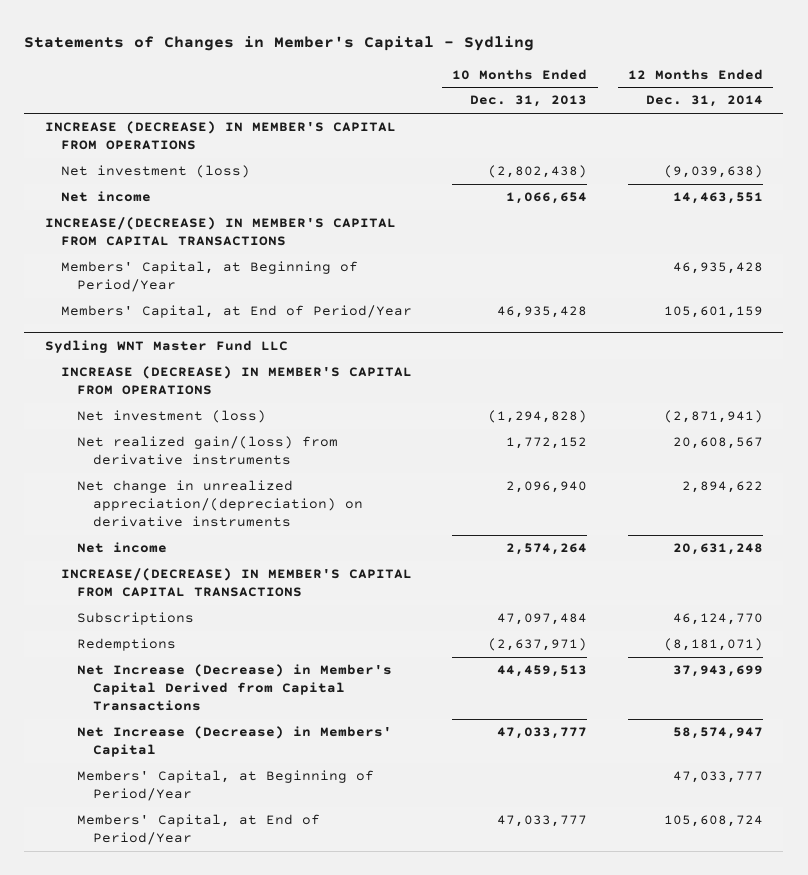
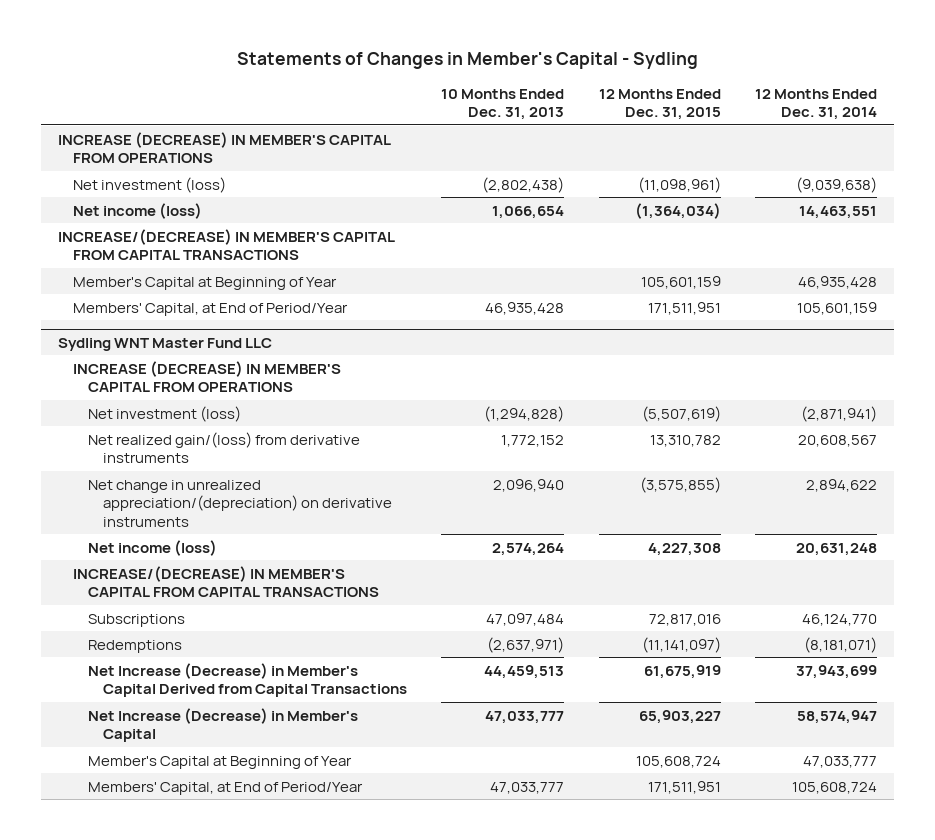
none -> [598,88,721,121] 12 Months Ended Dec. 31, 2015
[60,191,151,203] Net income -> [73,202,203,219] Net income (loss)
[60,261,358,293] Members' Capital, at Beginning of Period/Year -> [73,276,338,290] Member's Capital at Beginning of Year
[76,542,167,554] Net income -> [88,539,218,556] Net income (loss)
[76,726,392,758] Net Increase (Decrease) in Members' Capital -> [88,707,359,743] Net Increase (Decrease) in Member's Capital
[76,770,374,802] Members' Capital, at Beginning of Period/Year -> [88,755,353,769] Member's Capital at Beginning of Year

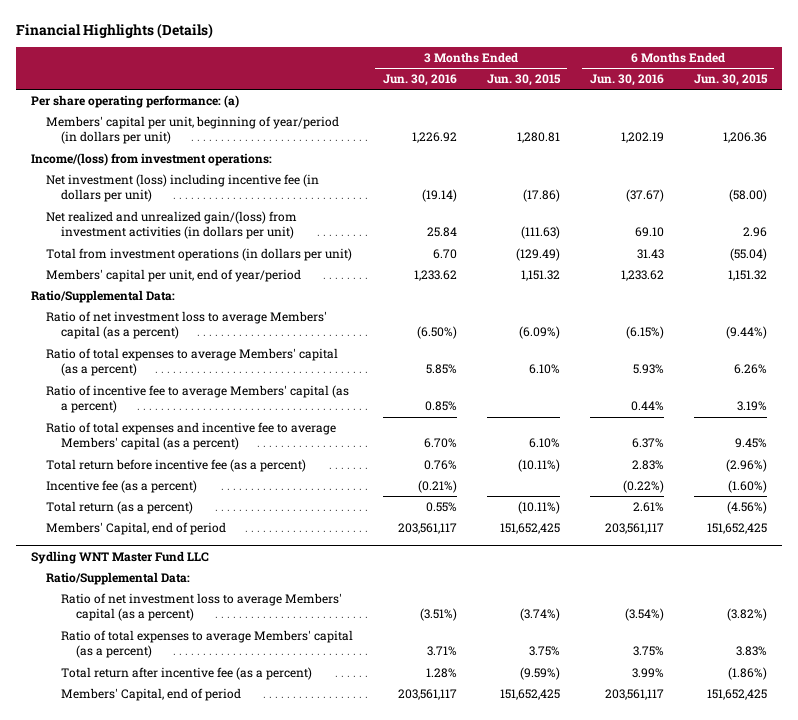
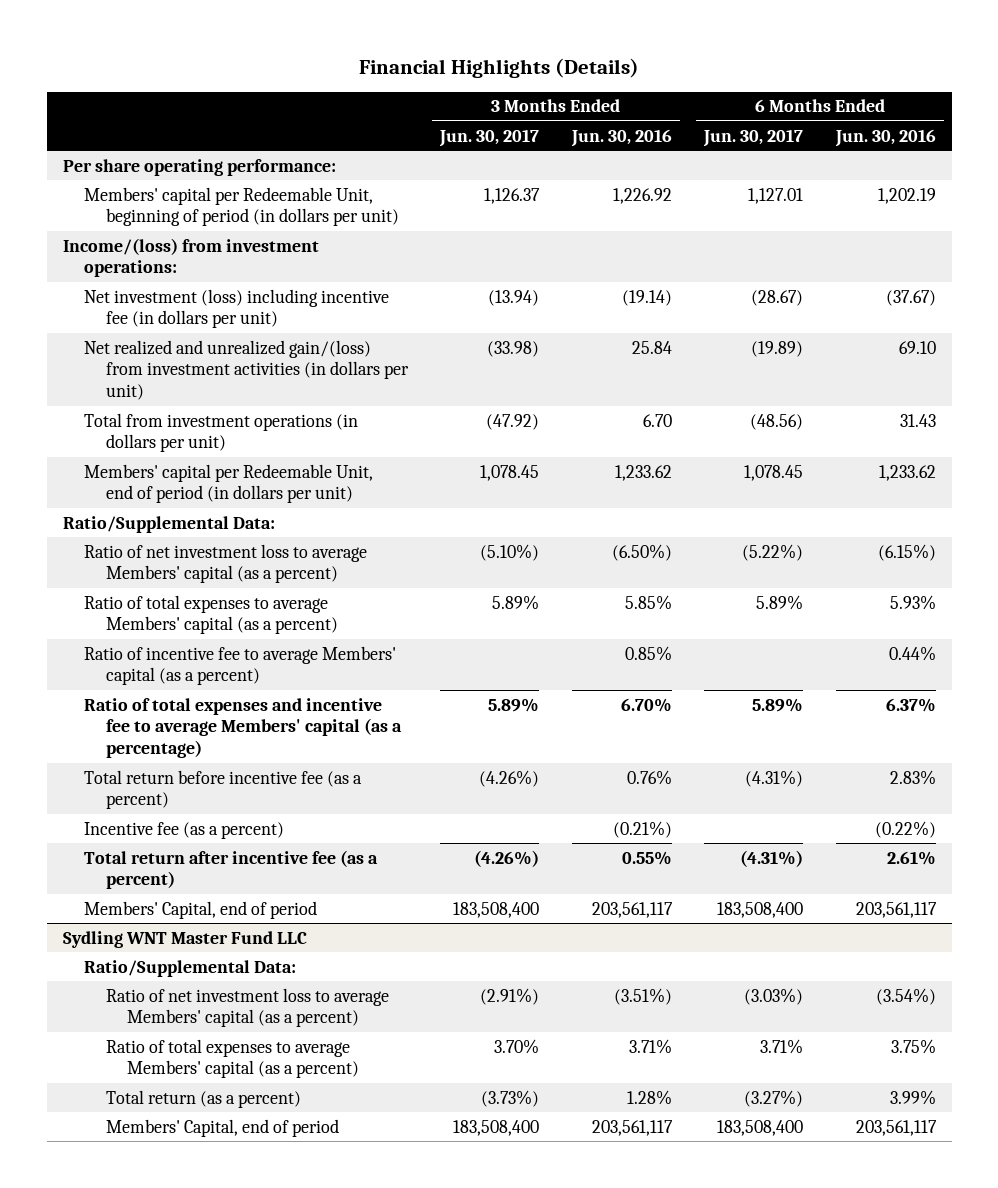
[486,73,561,86] Jun. 30, 2015 -> none
[693,73,768,86] Jun. 30, 2015 -> none
none -> [439,128,540,147] Jun. 30, 2017
none -> [703,128,804,147] Jun. 30, 2017
[30,94,239,108] Per share operating performance: (a) -> [62,158,336,176] Per share operating performance:
[45,115,339,145] Members' capital per unit, beginning of year/period (in dollars per unit) -> [84,186,399,227] Members' capital per Redeemable Unit, beginning of period (in dollars per unit)
[45,268,301,282] Members' capital per unit, end of year/period -> [84,463,374,504] Members' capital per Redeemable Unit, end of period (in dollars per unit)
[45,421,336,451] Ratio of total expenses and incentive fee to average Members' capital (as a percent) -> [84,697,402,759] Ratio of total expenses and incentive fee to average Members' capital (as a percentage)
[45,500,193,514] Total return (as a percent) -> [84,849,379,890] Total return after incentive fee (as a percent)
[60,666,312,680] Total return after incentive fee (as a percent) -> [105,1089,301,1108] Total return (as a percent)

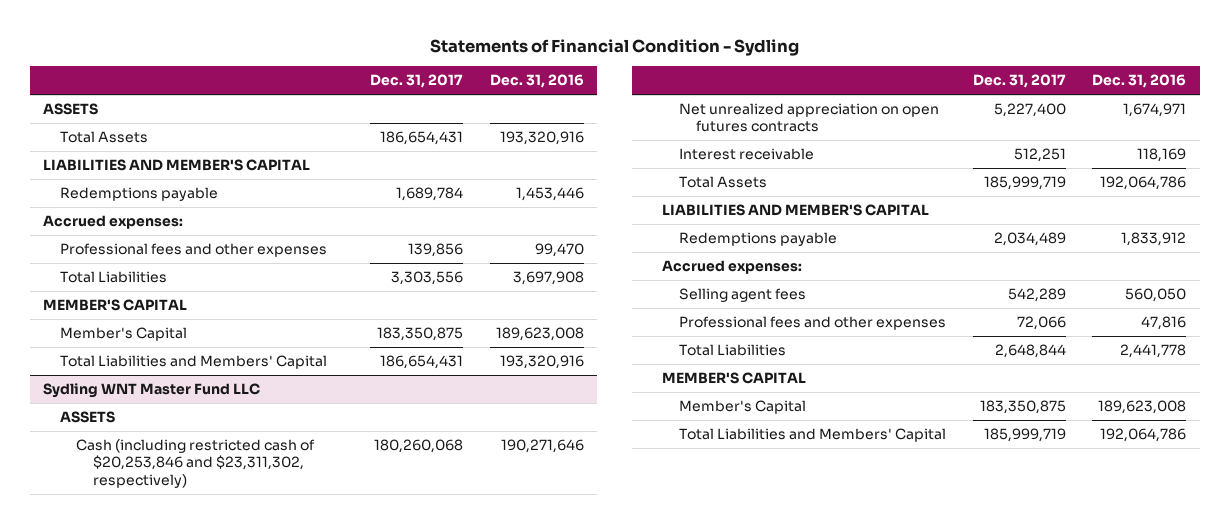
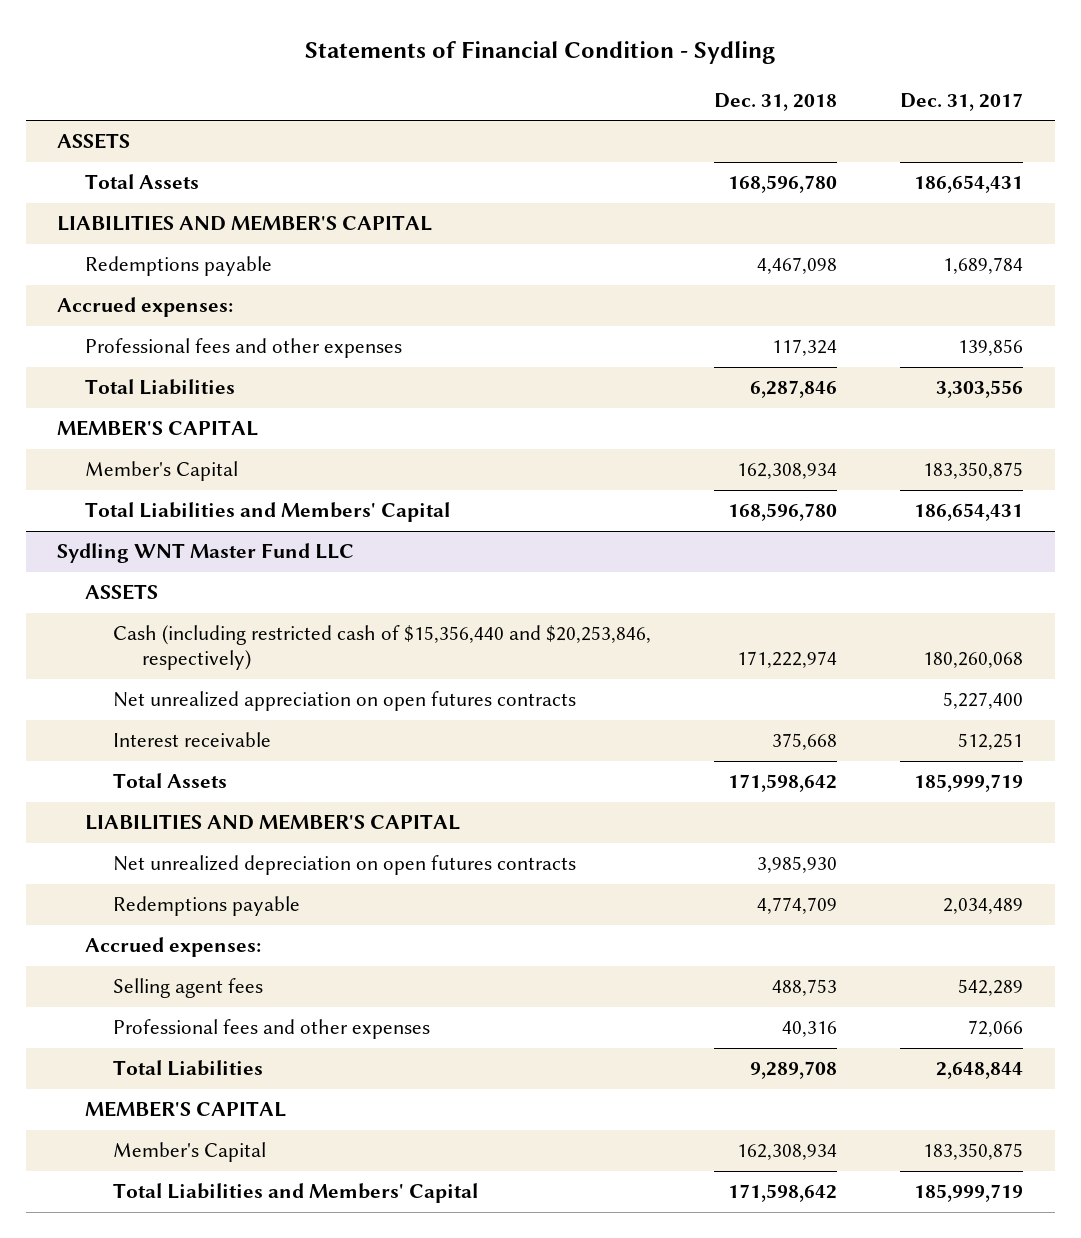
[489,74,584,89] Dec. 31, 2016 -> none
none -> [714,92,838,111] Dec. 31, 2018
[76,439,316,488] Cash (including restricted cash of $20,253,846 and $23,311,302, respectively) -> [113,625,652,670] Cash (including restricted cash of $15,356,440 and $20,253,846, respectively)
none -> [113,855,577,876] Net unrealized depreciation on open futures contracts

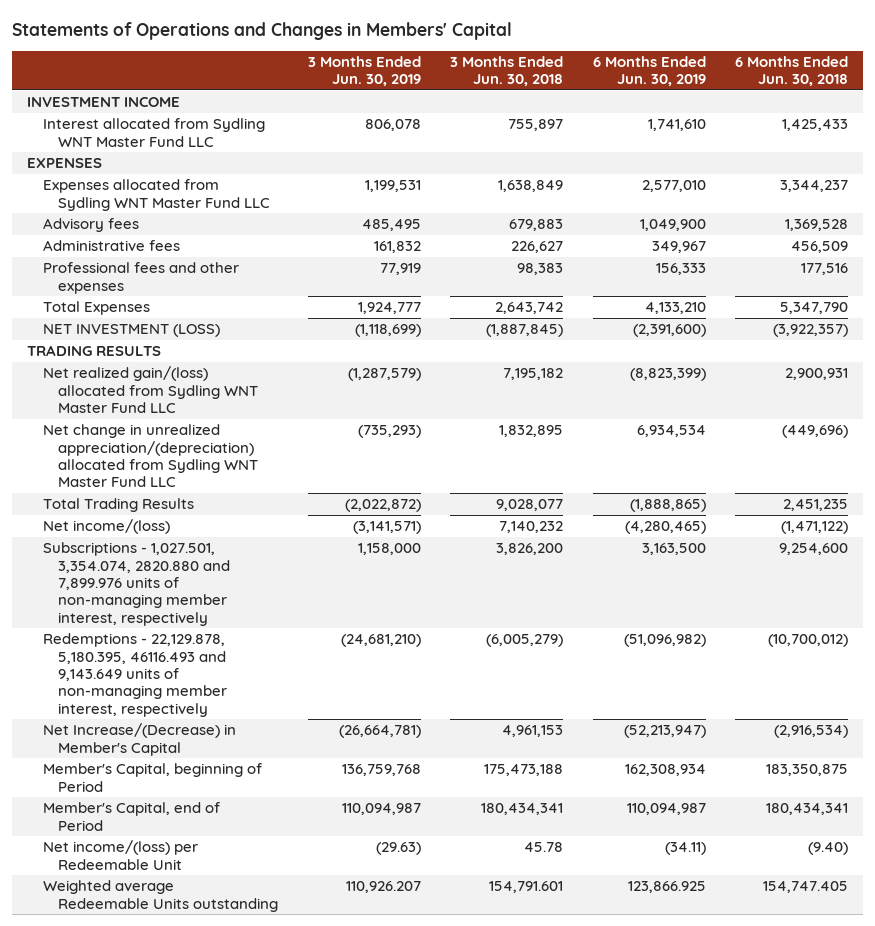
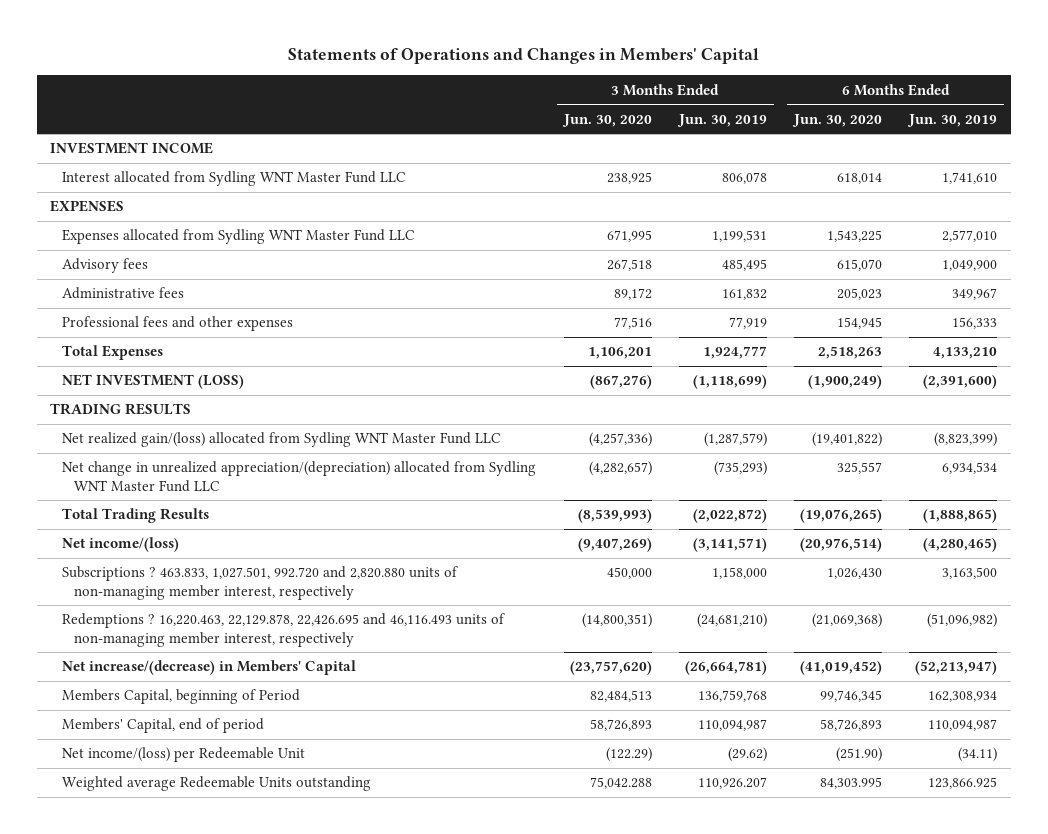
[450,55,564,87] 3 Months Ended Jun. 30, 2018 -> none
[735,55,849,87] 6 Months Ended Jun. 30, 2018 -> none
none -> [561,113,652,127] Jun. 30, 2020
none -> [792,113,883,127] Jun. 30, 2020
[42,542,231,626] Subscriptions - 1,027.501, 3,354.074, 2820.880 and 7,899.976 units of non-managing member interest, respectively -> [62,566,459,600] Subscriptions ? 463.833, 1,027.501, 992.720 and 2,820.880 units of non-managing member interest, respectively
[42,633,228,717] Redemptions - 22,129.878, 5,180.395, 46116.493 and 9,143.649 units of non-managing member interest, respectively -> [62,613,506,647] Redemptions ? 16,220.463, 22,129.878, 22,426.695 and 46,116.493 units of non-managing member interest, respectively
[42,723,236,756] Net Increase/(Decrease) in Member's Capital -> [62,660,357,676] Net increase/(decrease) in Members' Capital
[42,763,262,792] Member's Capital, beginning of Period -> [62,689,301,705] Members Capital, beginning of Period
[42,802,220,831] Member's Capital, end of Period -> [62,718,265,734] Members' Capital, end of period
[375,842,421,856] (29.63) -> [727,747,767,763] (29.62)

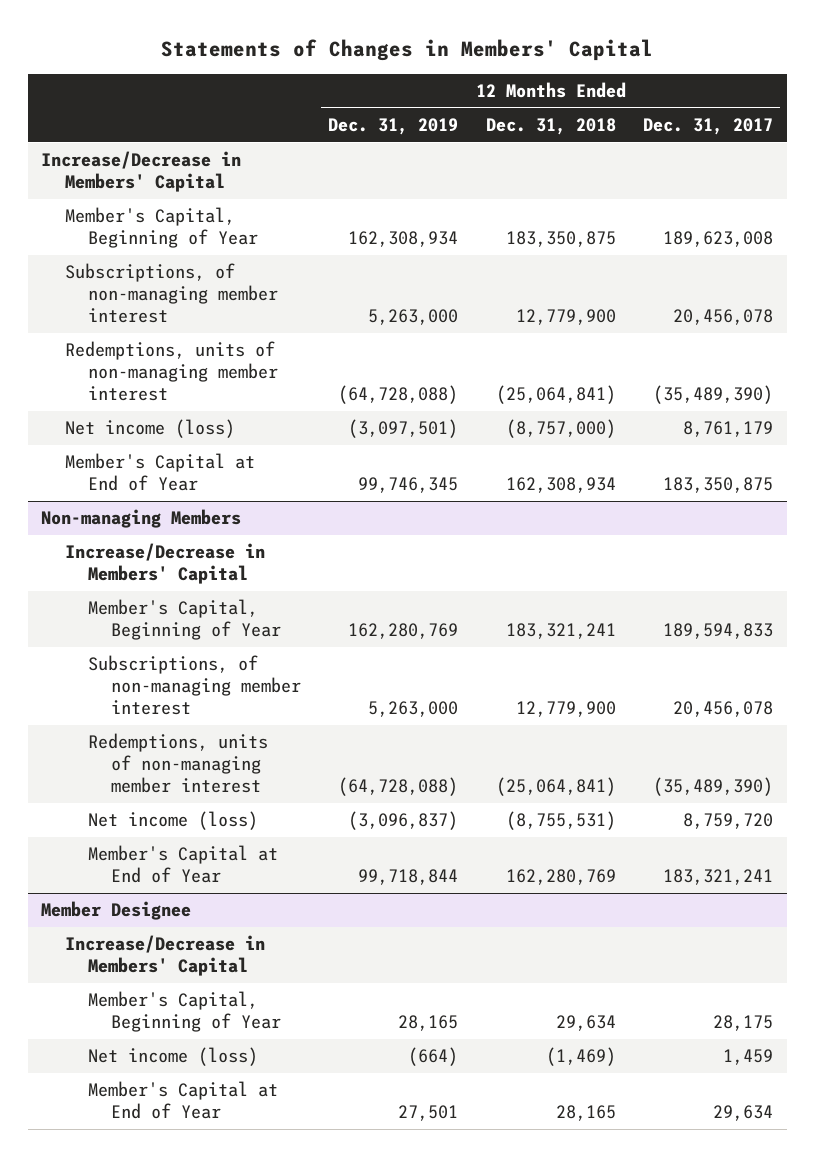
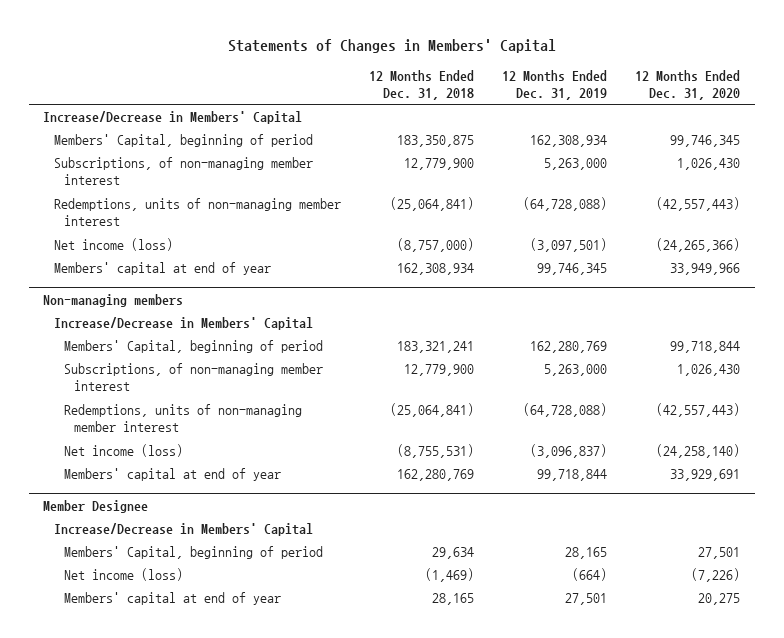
[642,118,773,136] Dec. 31, 2017 -> none
none -> [635,69,741,100] 12 Months Ended Dec. 31, 2020
[64,207,258,249] Member's Capital, Beginning of Year -> [53,134,313,148] Members' Capital, beginning of period
[64,453,255,492] Member's Capital at End of Year -> [53,262,271,276] Members' capital at end of year
[41,509,242,529] Non-managing Members -> [43,293,184,307] Non-managing members
[87,599,281,641] Member's Capital, Beginning of Year -> [63,340,323,354] Members' Capital, beginning of period
[87,845,278,884] Member's Capital at End of Year -> [63,468,281,482] Members' capital at end of year
[87,991,281,1033] Member's Capital, Beginning of Year -> [63,546,323,560] Members' Capital, beginning of period
[87,1081,278,1120] Member's Capital at End of Year -> [63,592,281,606] Members' capital at end of year

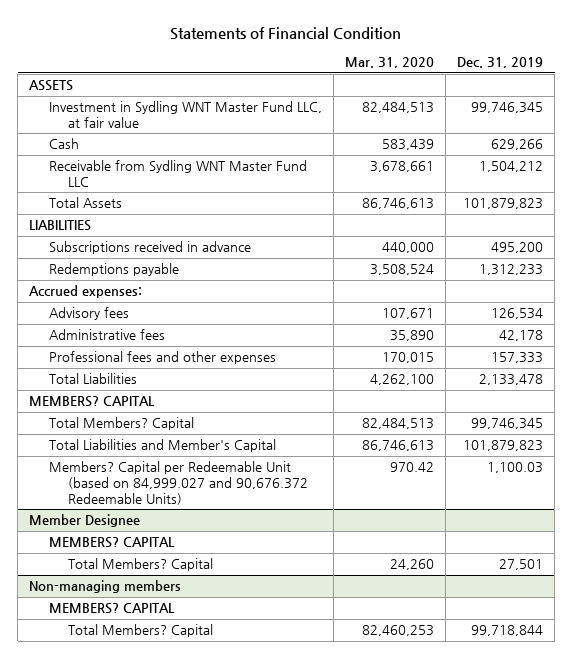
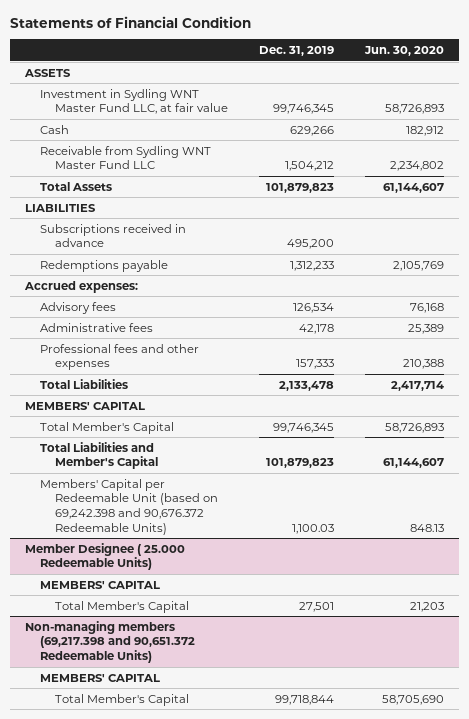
[344,57,434,69] Mar. 31, 2020 -> none
none -> [363,46,444,57] Jun. 30, 2020
[29,396,156,408] MEMBERS? CAPITAL -> [25,401,146,410] MEMBERS' CAPITAL
[48,417,194,431] Total Members? Capital -> [40,421,175,434] Total Member's Capital
[48,461,308,505] Members? Capital per Redeemable Unit (based on 84,999.027 and 90,676.372 Redeemable Units) -> [40,478,218,535] Members' Capital per Redeemable Unit (based on 69,242.398 and 90,676.372 Redeemable Units)
[29,514,141,528] Member Designee -> [25,542,186,571] Member Designee ( 25.000 Redeemable Units)
[48,537,175,549] MEMBERS? CAPITAL -> [40,580,161,589] MEMBERS' CAPITAL
[67,558,213,572] Total Members? Capital -> [54,600,189,613] Total Member's Capital
[29,580,182,594] Non-managing members -> [25,620,196,663] Non-managing members (69,217.398 and 90,651.372 Redeemable Units)
[48,603,175,615] MEMBERS? CAPITAL -> [40,673,161,682] MEMBERS' CAPITAL
[67,624,213,638] Total Members? Capital -> [54,693,189,706] Total Member's Capital

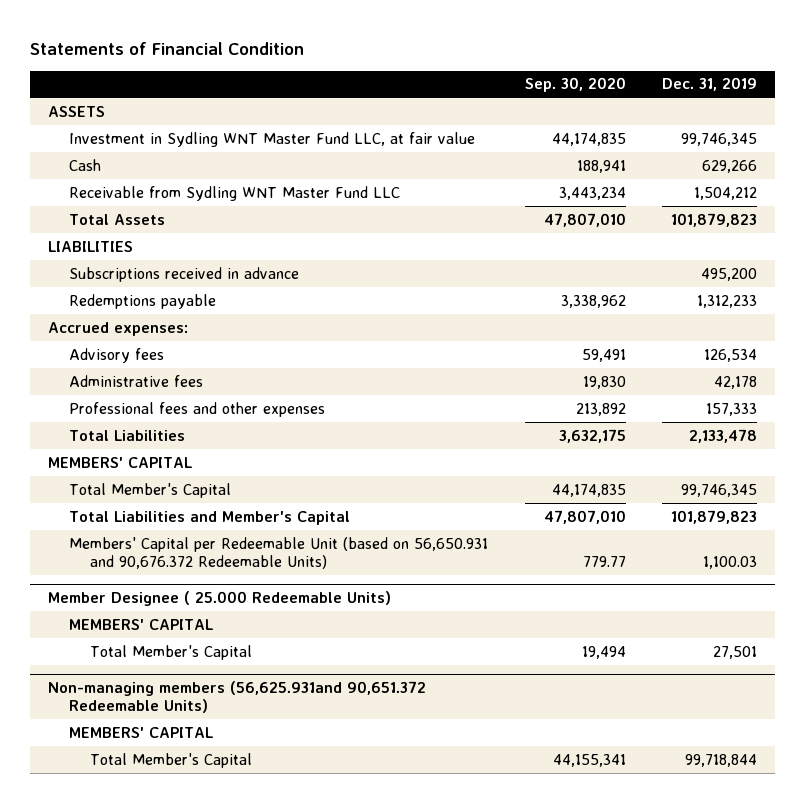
[363,46,444,57] Jun. 30, 2020 -> none
none -> [524,77,626,93] Sep. 30, 2020
[40,478,218,535] Members' Capital per Redeemable Unit (based on 69,242.398 and 90,676.372 Redeemable Units) -> [69,536,489,570] Members' Capital per Redeemable Unit (based on 56,650.931 and 90,676.372 Redeemable Units)
[25,620,196,663] Non-managing members (69,217.398 and 90,651.372 Redeemable Units) -> [48,680,427,714] Non-managing members (56,625.931and 90,651.372 Redeemable Units)

